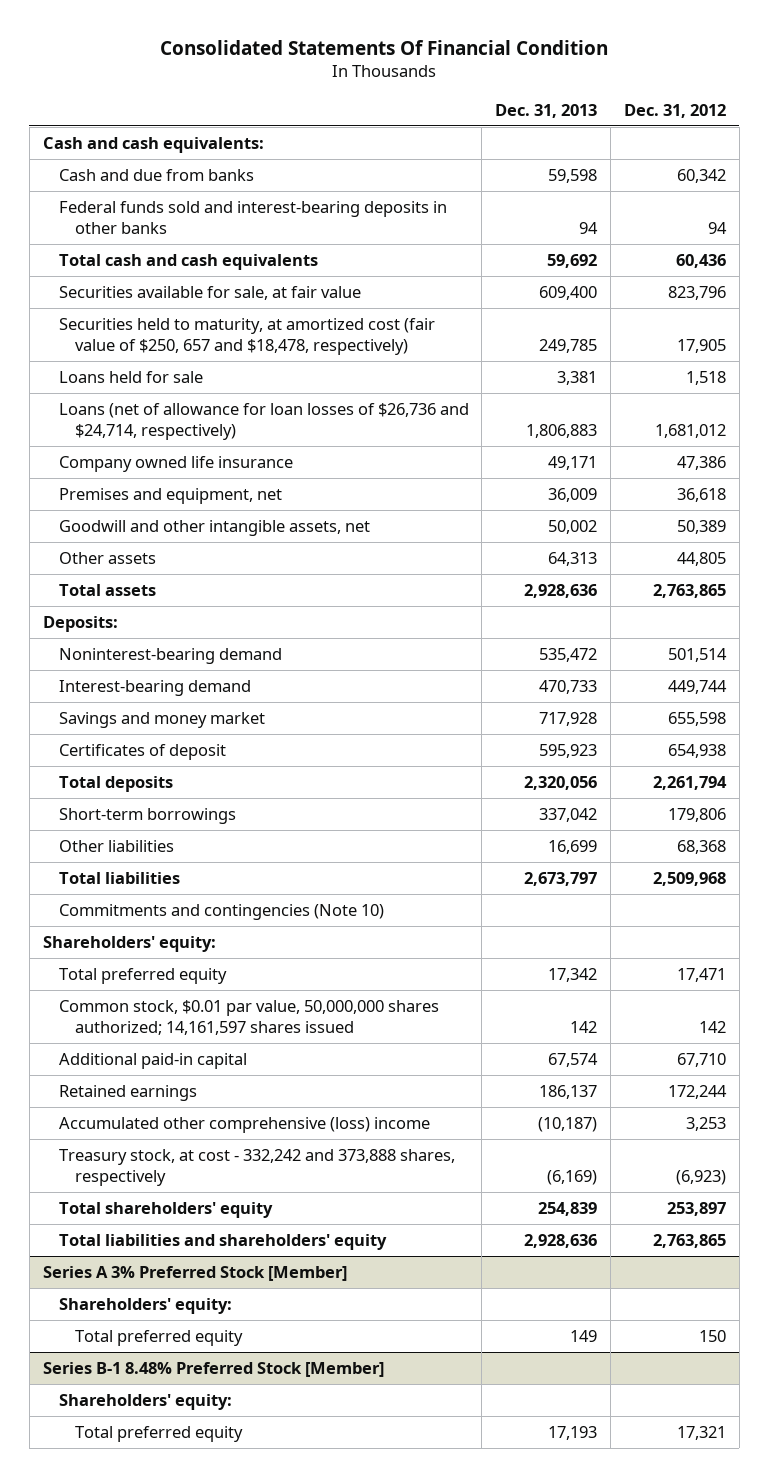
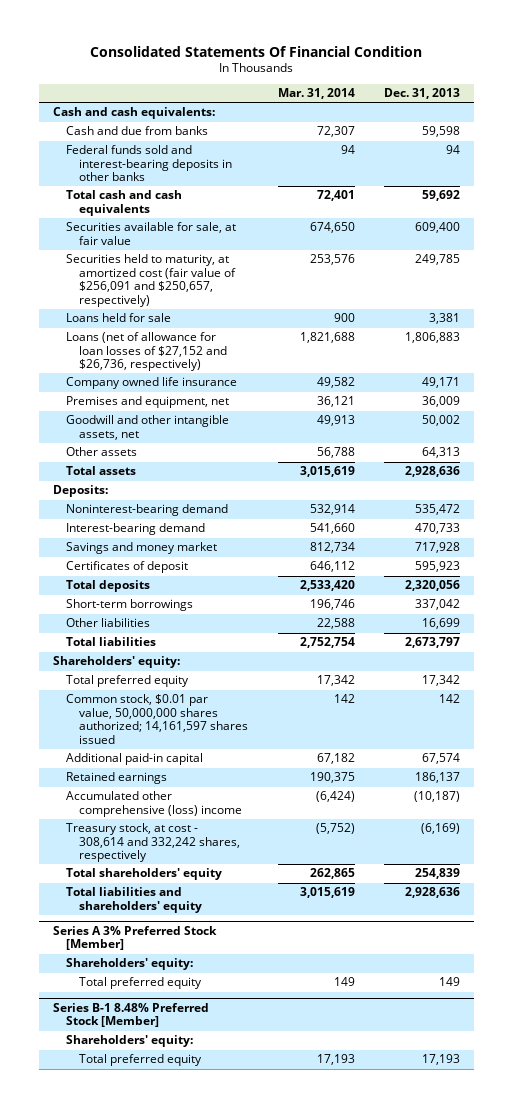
[623,103,726,118] Dec. 31, 2012 -> none
none -> [277,88,355,100] Mar. 31, 2014
[58,318,435,355] Securities held to maturity, at amortized cost (fair value of $250, 657 and $18,478, respectively) -> [66,254,237,307] Securities held to maturity, at amortized cost (fair value of $256,091 and $250,657, respectively)
[58,403,469,440] Loans (net of allowance for loan losses of $26,736 and $24,714, respectively) -> [66,332,228,372] Loans (net of allowance for loan losses of $27,152 and $26,736, respectively)
[58,904,384,921] Commitments and contingencies (Note 10) -> none
[58,1149,455,1186] Treasury stock, at cost - 332,242 and 373,888 shares, respectively -> [66,823,241,863] Treasury stock, at cost - 308,614 and 332,242 shares, respectively

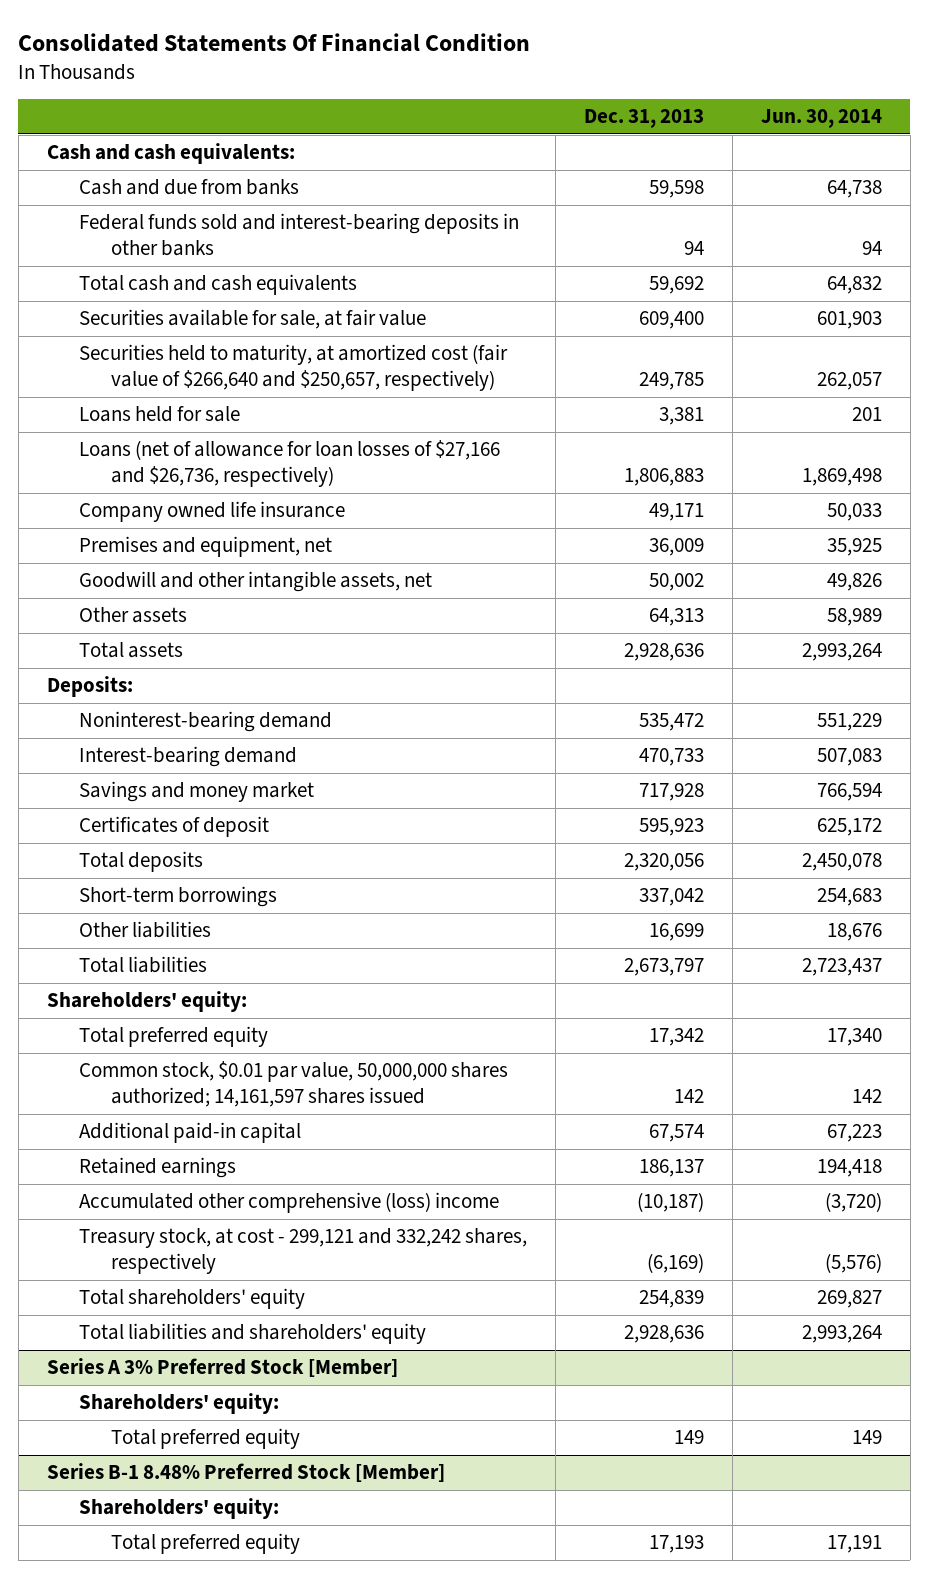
[277,88,355,100] Mar. 31, 2014 -> none
none -> [760,109,882,129] Jun. 30, 2014
[66,254,237,307] Securities held to maturity, at amortized cost (fair value of $256,091 and $250,657, respectively) -> [79,344,509,392] Securities held to maturity, at amortized cost (fair value of $266,640 and $250,657, respectively)
[66,332,228,372] Loans (net of allowance for loan losses of $27,152 and $26,736, respectively) -> [79,440,501,488] Loans (net of allowance for loan losses of $27,166 and $26,736, respectively)
[66,823,241,863] Treasury stock, at cost - 308,614 and 332,242 shares, respectively -> [79,1228,528,1275] Treasury stock, at cost - 299,121 and 332,242 shares, respectively

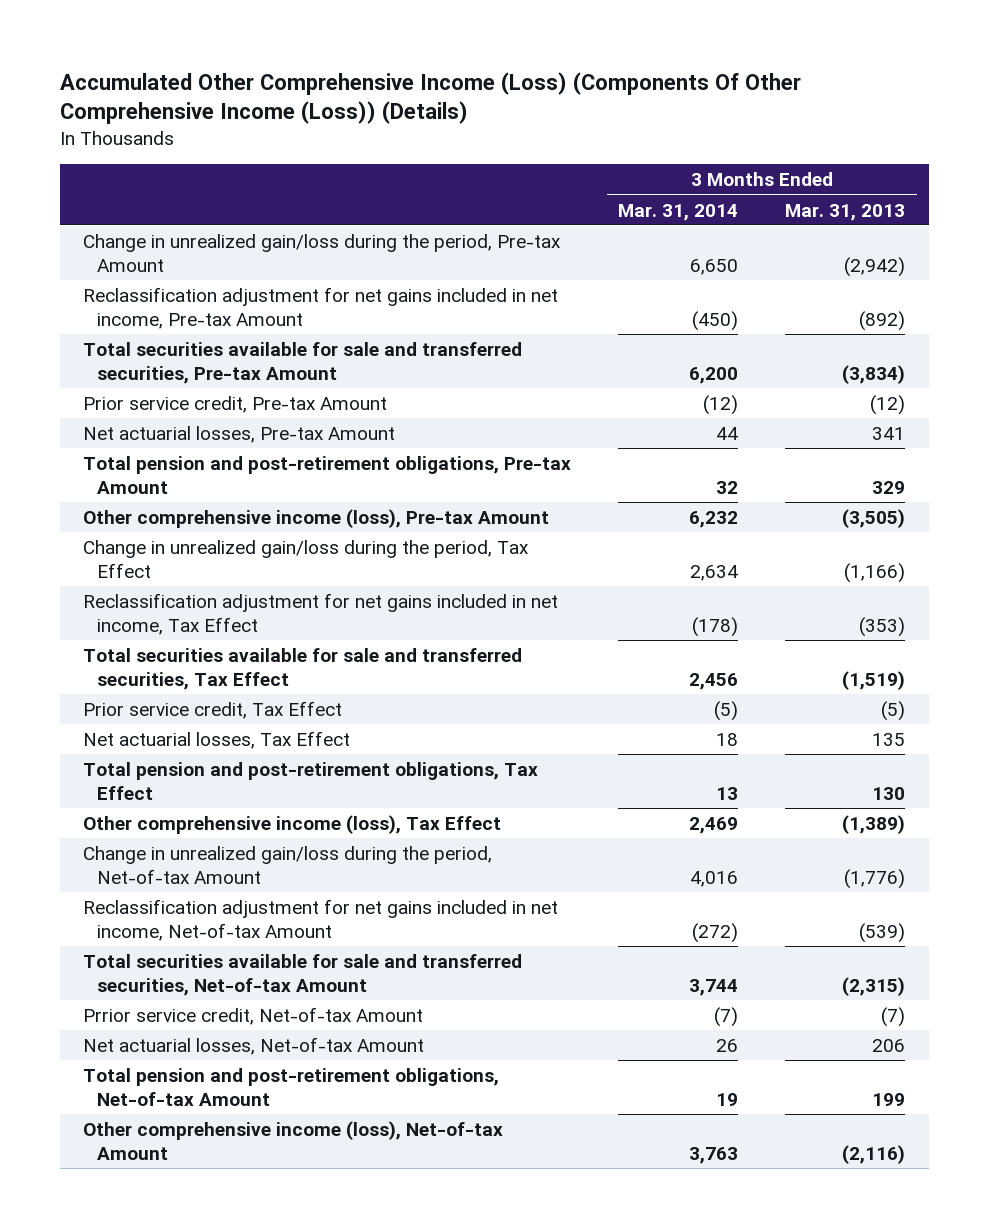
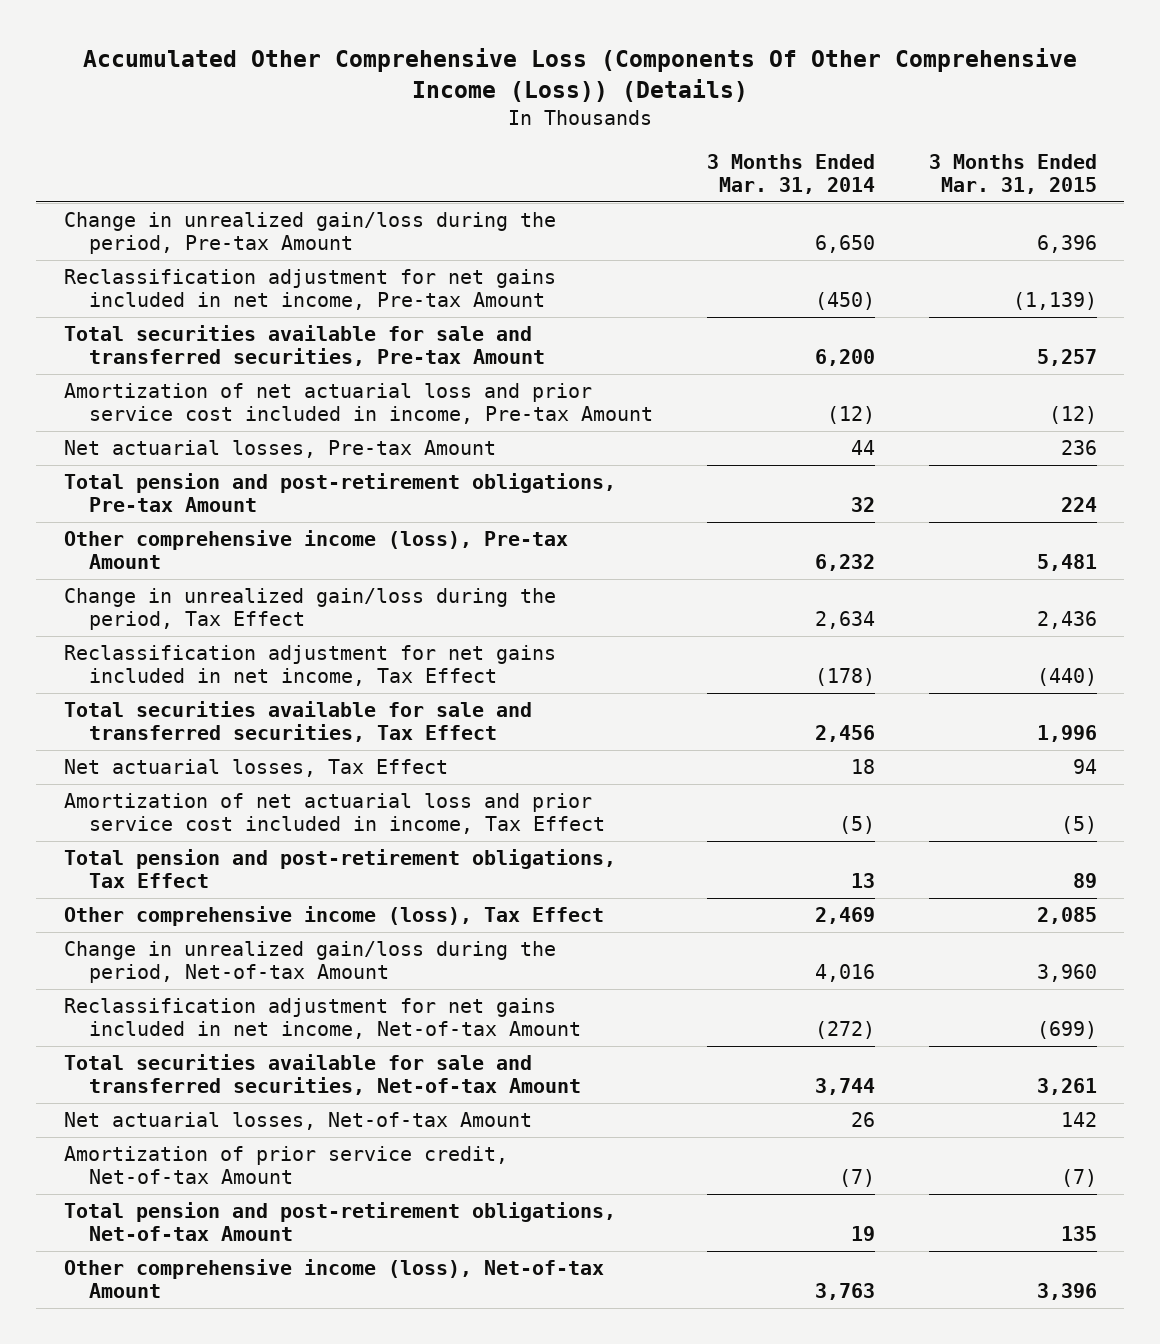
[59,71,801,125] Accumulated Other Comprehensive Income (Loss) (Components Of Other Comprehensive Income (Loss)) (Details) -> [83,48,1078,103] Accumulated Other Comprehensive Loss (Components Of Other Comprehensive Income (Loss)) (Details)
[785,203,906,221] Mar. 31, 2013 -> none
none -> [928,154,1097,194] 3 Months Ended Mar. 31, 2015
[83,395,388,413] Prior service credit, Pre-tax Amount -> [63,383,653,425] Amortization of net actuarial loss and prior service cost included in income, Pre-tax Amount
[83,700,343,719] Prior service credit, Tax Effect -> none
none -> [63,793,605,835] Amortization of net actuarial loss and prior service cost included in income, Tax Effect
[83,1006,424,1025] Prrior service credit, Net-of-tax Amount -> none
none -> [63,1146,508,1185] Amortization of prior service credit, Net-of-tax Amount

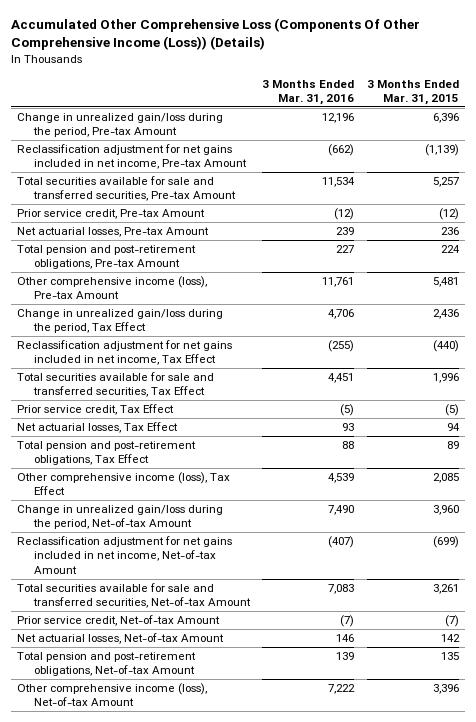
[706,154,875,194] 3 Months Ended Mar. 31, 2014 -> none
none -> [262,79,355,105] 3 Months Ended Mar. 31, 2016
[63,383,653,425] Amortization of net actuarial loss and prior service cost included in income, Pre-tax Amount -> [16,209,205,220] Prior service credit, Pre-tax Amount
none -> [16,404,174,416] Prior service credit, Tax Effect
[63,793,605,835] Amortization of net actuarial loss and prior service cost included in income, Tax Effect -> none
none -> [16,615,220,627] Prior service credit, Net-of-tax Amount
[63,1146,508,1185] Amortization of prior service credit, Net-of-tax Amount -> none

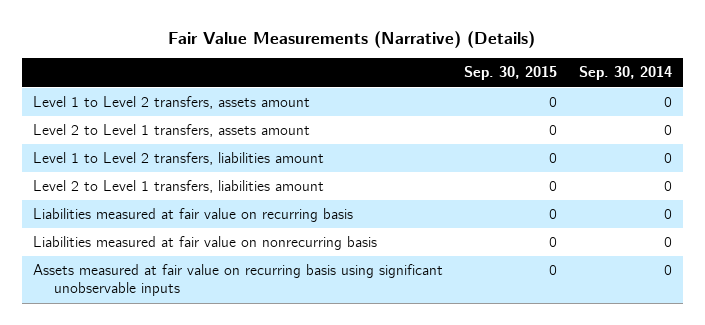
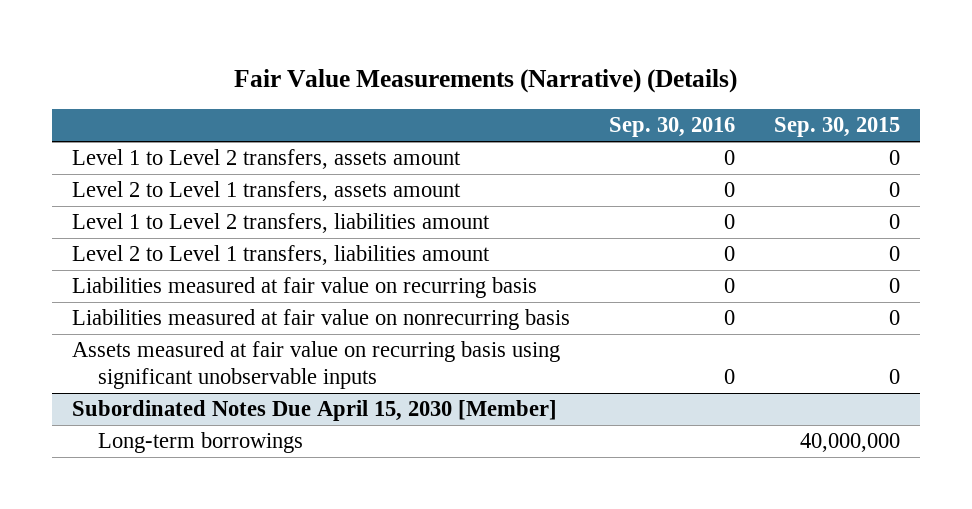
[578,66,672,81] Sep. 30, 2014 -> none
none -> [608,117,735,138] Sep. 30, 2016
none -> [71,400,557,422] Subordinated Notes Due April 15, 2030 [Member]
none -> [97,432,303,454] Long-term borrowings

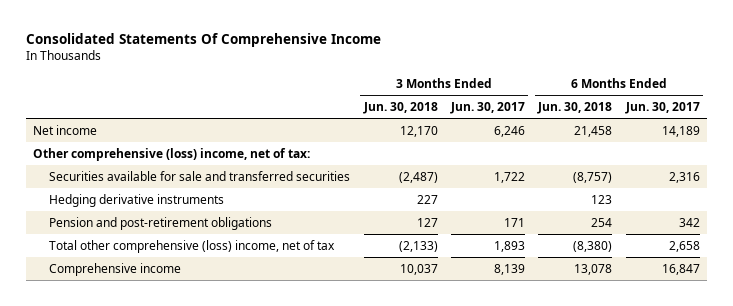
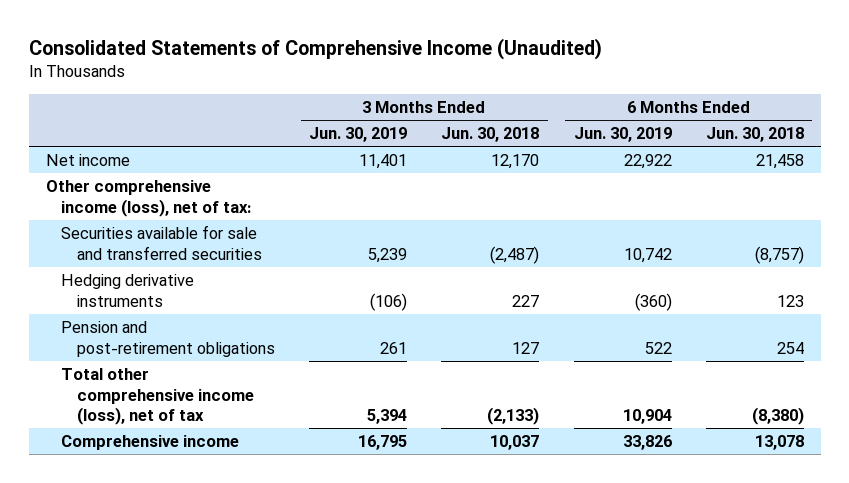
[26,33,382,48] Consolidated Statements Of Comprehensive Income -> [28,37,602,60] Consolidated Statements of Comprehensive Income (Unaudited)
[449,101,525,114] Jun. 30, 2017 -> none
[624,101,700,114] Jun. 30, 2017 -> none
none -> [309,127,408,143] Jun. 30, 2019
none -> [573,127,672,143] Jun. 30, 2019
[32,147,310,161] Other comprehensive (loss) income, net of tax: -> [45,180,252,217] Other comprehensive income (loss), net of tax:
[49,239,336,253] Total other comprehensive (loss) income, net of tax -> [61,368,254,426] Total other comprehensive income (loss), net of tax

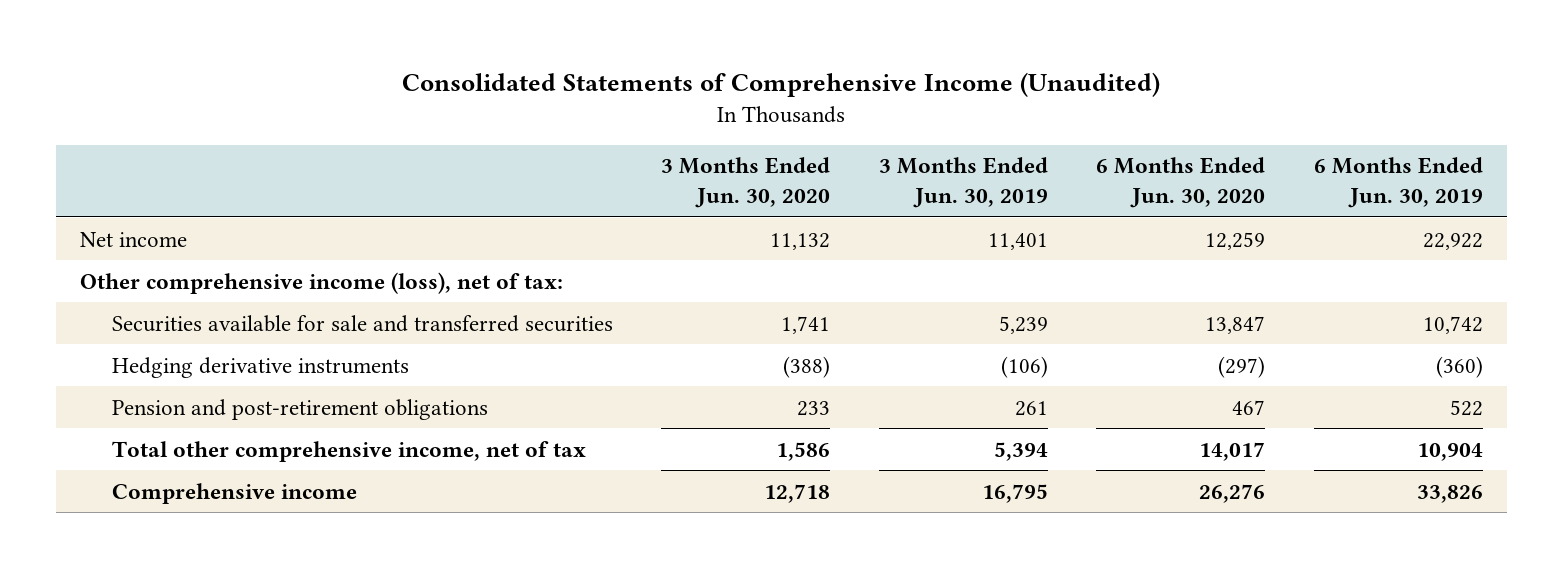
[441,127,540,143] Jun. 30, 2018 -> none
[705,127,804,143] Jun. 30, 2018 -> none
none -> [661,157,831,208] 3 Months Ended Jun. 30, 2020
none -> [1096,157,1266,208] 6 Months Ended Jun. 30, 2020
[61,368,254,426] Total other comprehensive income (loss), net of tax -> [111,440,586,462] Total other comprehensive income, net of tax

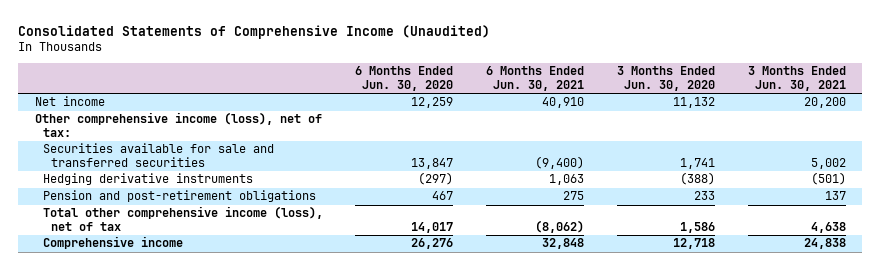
[878,157,1048,208] 3 Months Ended Jun. 30, 2019 -> none
[1313,157,1483,208] 6 Months Ended Jun. 30, 2019 -> none
none -> [486,66,585,91] 6 Months Ended Jun. 30, 2021
none -> [747,66,846,91] 3 Months Ended Jun. 30, 2021
[111,440,586,462] Total other comprehensive income, net of tax -> [42,206,323,232] Total other comprehensive income (loss), net of tax

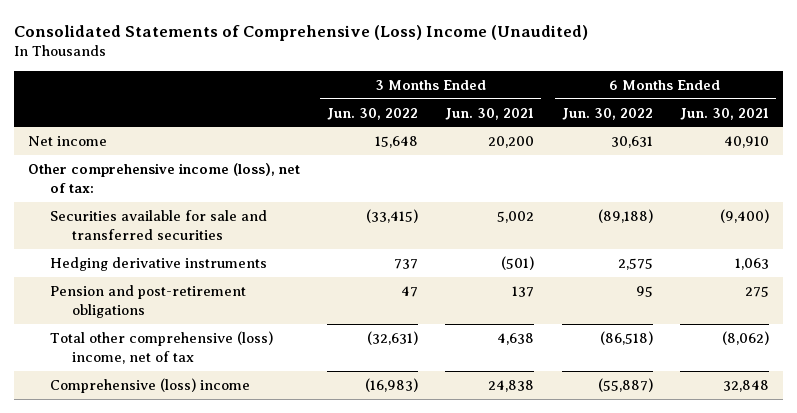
[18,24,491,39] Consolidated Statements of Comprehensive Income (Unaudited) -> [14,24,589,41] Consolidated Statements of Comprehensive (Loss) Income (Unaudited)
[355,66,454,91] 6 Months Ended Jun. 30, 2020 -> none
[616,66,715,91] 3 Months Ended Jun. 30, 2020 -> none
none -> [327,107,419,120] Jun. 30, 2022
none -> [561,107,653,120] Jun. 30, 2022
[42,206,323,232] Total other comprehensive income (loss), net of tax -> [50,330,274,364] Total other comprehensive (loss) income, net of tax
[42,236,183,250] Comprehensive income -> [50,377,251,393] Comprehensive (loss) income

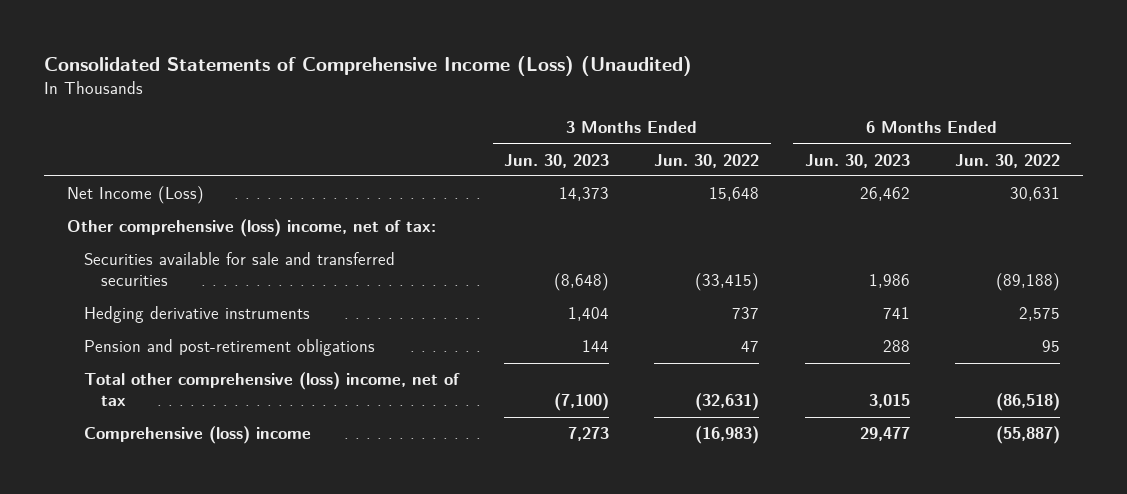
[14,24,589,41] Consolidated Statements of Comprehensive (Loss) Income (Unaudited) -> [44,55,693,76] Consolidated Statements of Comprehensive Income (Loss) (Unaudited)
[445,107,535,120] Jun. 30, 2021 -> none
[679,107,769,120] Jun. 30, 2021 -> none
none -> [504,153,610,168] Jun. 30, 2023
none -> [804,153,910,168] Jun. 30, 2023
[27,135,107,146] Net income -> [66,186,204,205] Net Income (Loss)
[27,162,300,193] Other comprehensive income (loss), net of tax: -> [66,219,436,238] Other comprehensive (loss) income, net of tax:

